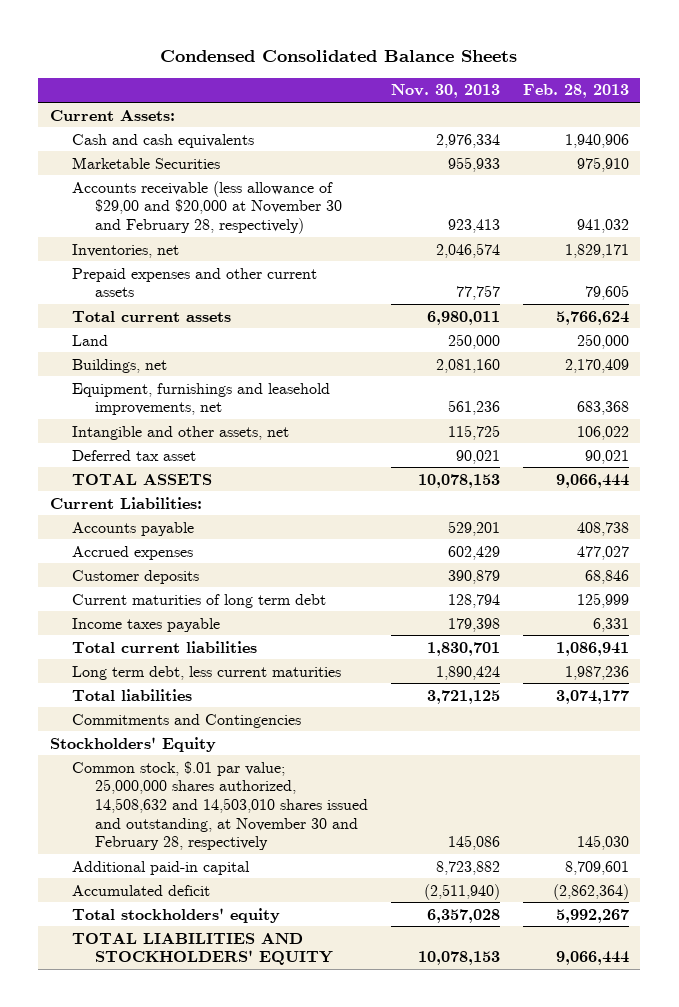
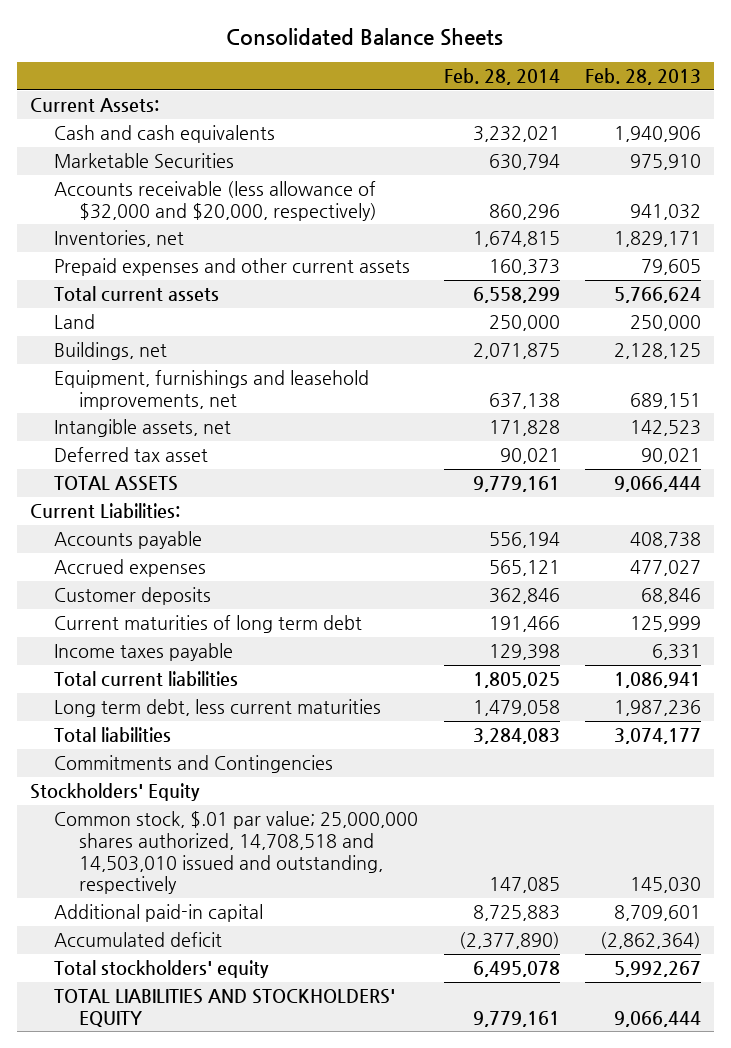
[160,50,518,63] Condensed Consolidated Balance Sheets -> [226,28,504,47] Consolidated Balance Sheets
[390,84,500,99] Nov. 30, 2013 -> none
none -> [443,68,560,86] Feb. 28, 2014
[72,180,342,234] Accounts receivable (less allowance of $29,00 and $20,000 at November 30 and February 28, respectively) -> [54,181,377,221] Accounts receivable (less allowance of $32,000 and $20,000, respectively)
[564,358,629,373] 2,170,409 -> [614,343,702,360] 2,128,125
[576,401,629,416] 683,368 -> [630,392,702,409] 689,151
[72,425,290,440] Intangible and other assets, net -> [54,419,232,438] Intangible assets, net
[576,425,629,440] 106,022 -> [630,420,702,437] 142,523
[72,760,368,851] Common stock, $.01 par value; 25,000,000 shares authorized, 14,508,632 and 14,503,010 shares issued and outstanding, at November 30 and February 28, respectively -> [54,811,419,895] Common stock, $.01 par value; 25,000,000 shares authorized, 14,708,518 and 14,503,010 issued and outstanding, respectively

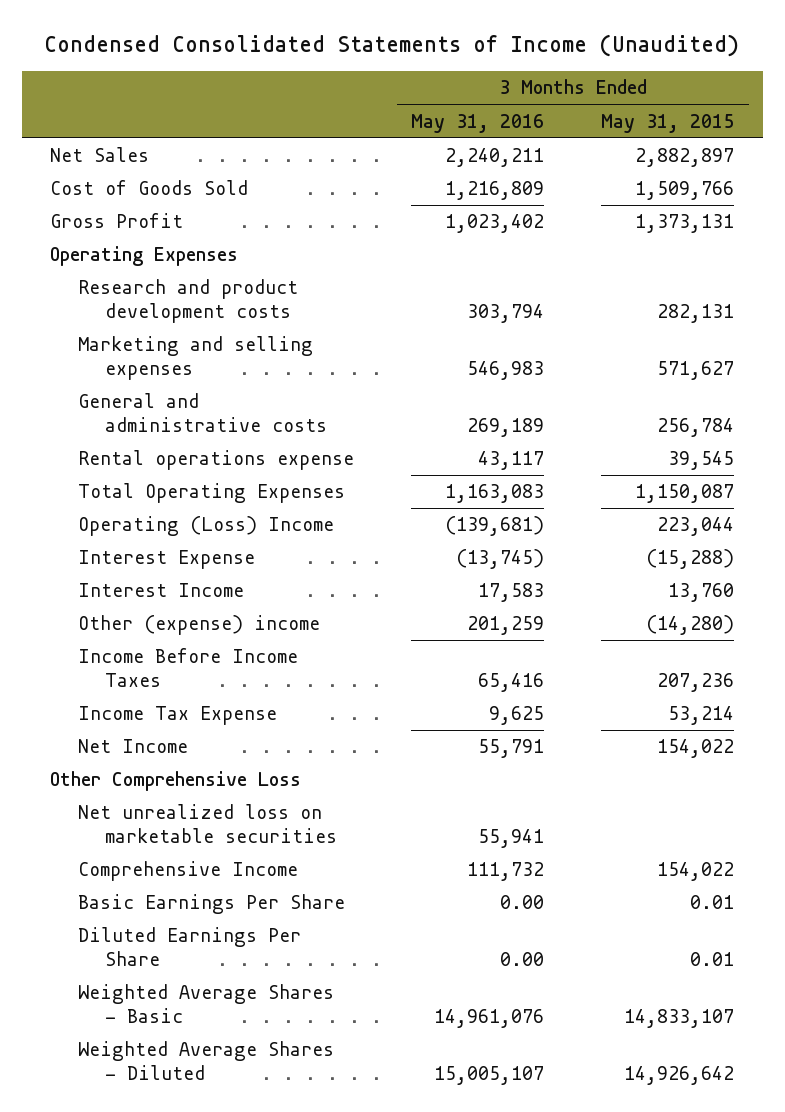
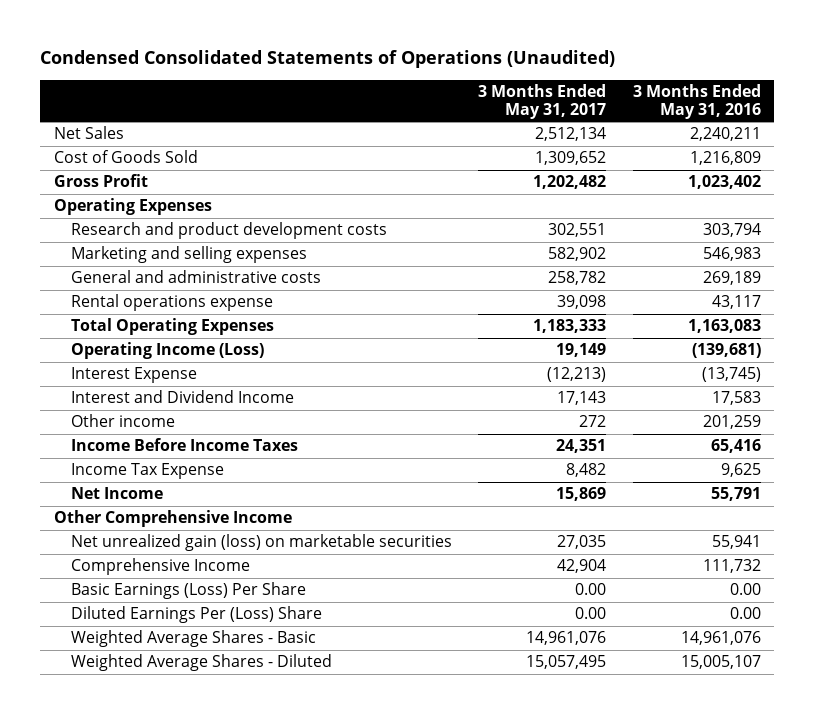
[44,33,740,57] Condensed Consolidated Statements of Income (Unaudited) -> [40,50,616,69] Condensed Consolidated Statements of Operations (Unaudited)
[601,113,735,133] May 31, 2015 -> none
none -> [478,83,607,119] 3 Months Ended May 31, 2017
[77,516,334,537] Operating (Loss) Income -> [70,342,264,360] Operating Income (Loss)
[77,583,244,598] Interest Income -> [70,390,294,404] Interest and Dividend Income
[77,615,320,636] Other (expense) income -> [70,414,175,428] Other income
[50,771,302,792] Other Comprehensive Loss -> [53,510,292,528] Other Comprehensive Income
[77,804,337,843] Net unrealized loss on marketable securities -> [70,534,452,552] Net unrealized gain (loss) on marketable securities
[77,894,345,915] Basic Earnings Per Share -> [70,582,306,600] Basic Earnings (Loss) Per Share
[77,927,301,966] Diluted Earnings Per Share -> [70,606,322,624] Diluted Earnings Per (Loss) Share

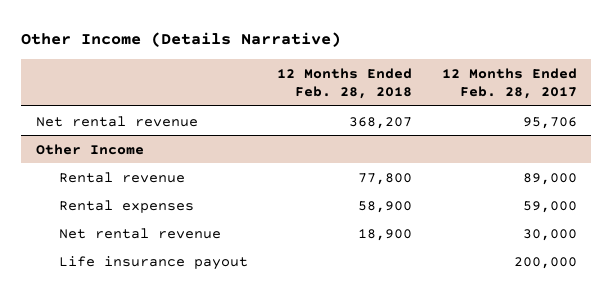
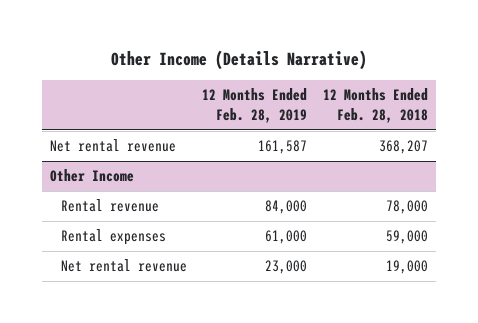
[441,67,577,100] 12 Months Ended Feb. 28, 2017 -> none
none -> [202,88,308,124] 12 Months Ended Feb. 28, 2019
[59,255,249,270] Life insurance payout -> none
[358,172,413,185] 77,800 -> [386,200,429,215] 78,000
[358,200,413,213] 58,900 -> [386,230,429,245] 59,000
[358,228,413,241] 18,900 -> [386,260,429,275] 19,000

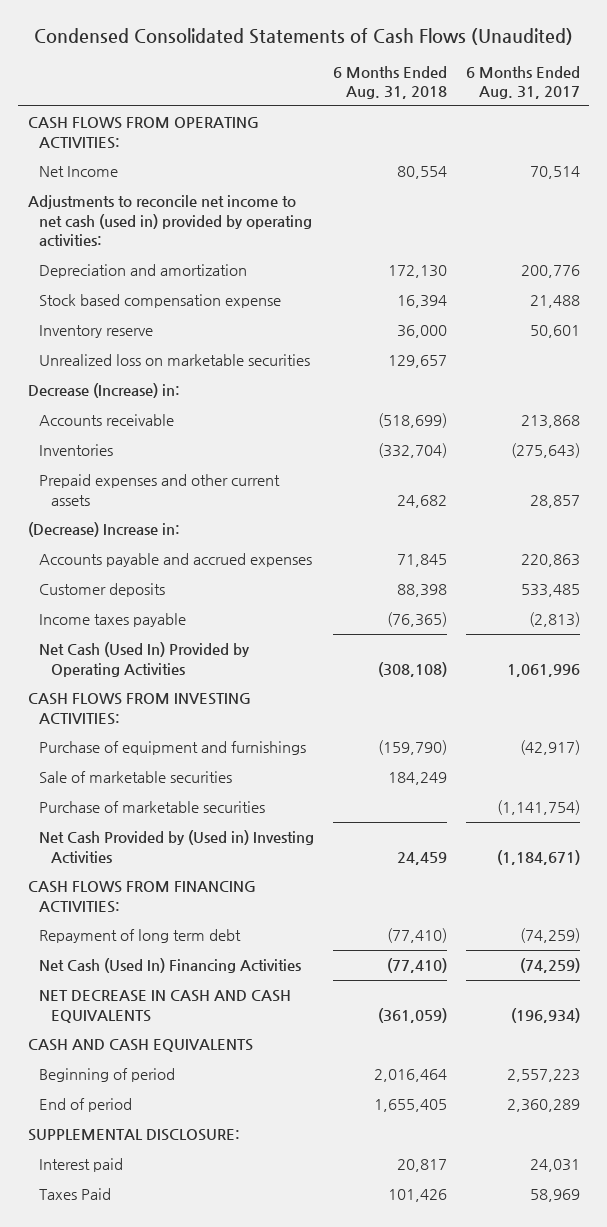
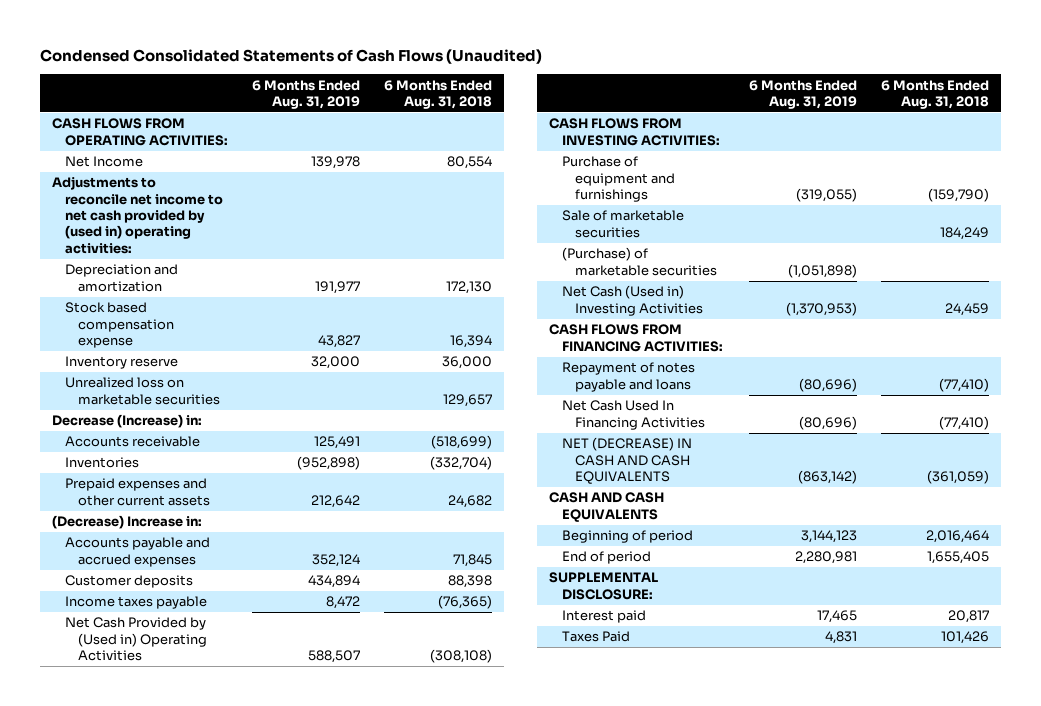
[465,65,580,100] 6 Months Ended Aug. 31, 2017 -> none
none -> [252,79,361,109] 6 Months Ended Aug. 31, 2019
[27,195,313,247] Adjustments to reconcile net income to net cash (used in) provided by operating activities: -> [52,176,224,254] Adjustments to reconcile net income to net cash provided by (used in) operating activities:
[39,642,251,677] Net Cash (Used In) Provided by Operating Activities -> [65,617,207,662] Net Cash Provided by (Used in) Operating Activities
[39,801,266,814] Purchase of marketable securities -> [561,247,717,276] (Purchase) of marketable securities
[39,830,315,863] Net Cash Provided by (Used in) Investing Activities -> [561,285,703,316] Net Cash (Used in) Investing Activities
[39,929,242,944] Repayment of long term debt -> [561,362,695,392] Repayment of notes payable and loans
[39,958,302,974] Net Cash (Used In) Financing Activities -> [561,400,705,430] Net Cash Used In Financing Activities
[39,990,292,1023] NET DECREASE IN CASH AND CASH EQUIVALENTS -> [561,437,692,485] NET (DECREASE) IN CASH AND CASH EQUIVALENTS

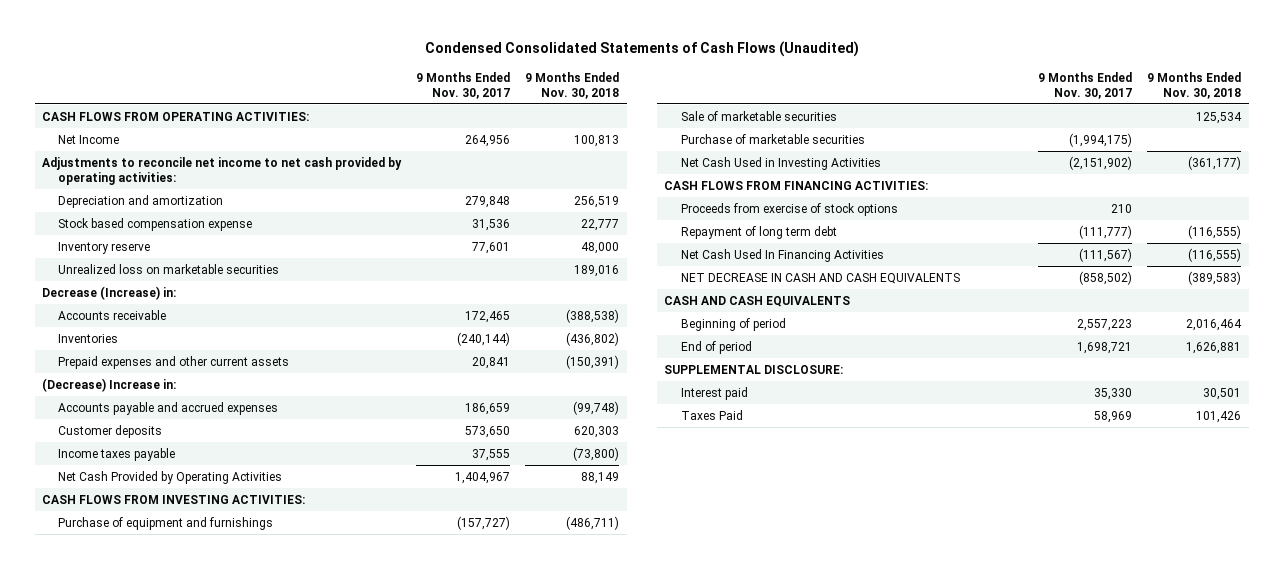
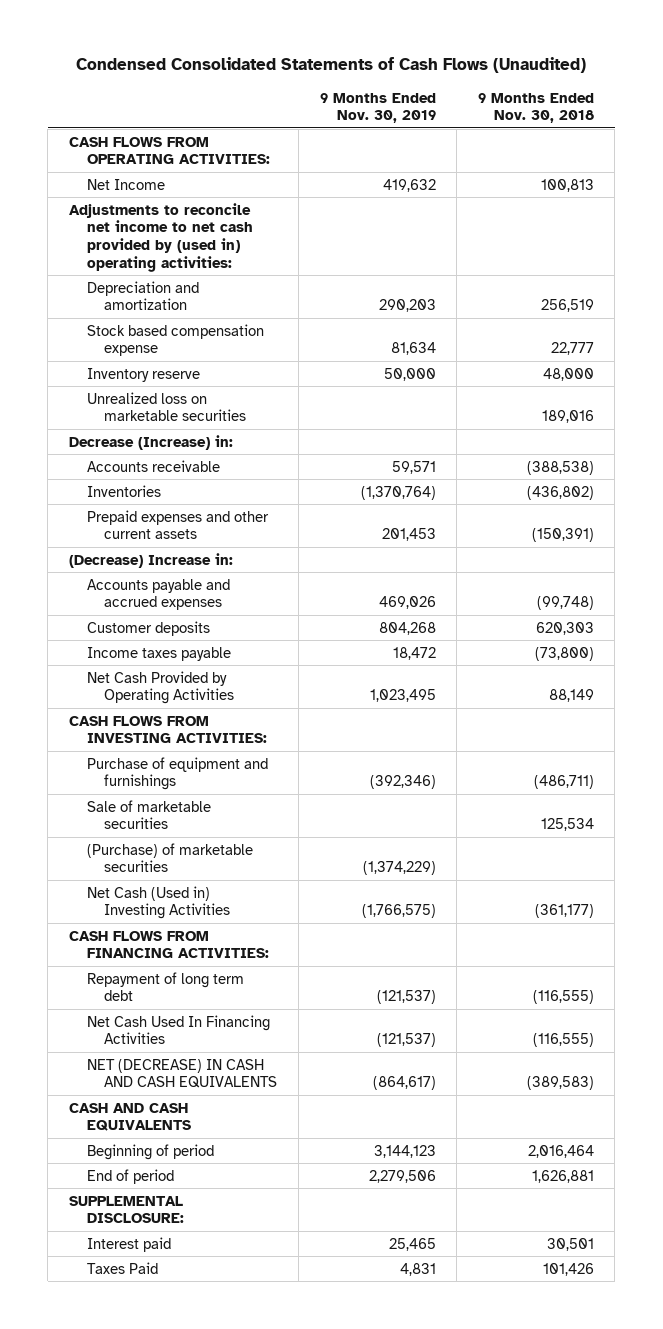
[416,71,511,99] 9 Months Ended Nov. 30, 2017 -> none
none -> [319,92,436,124] 9 Months Ended Nov. 30, 2019
[42,156,403,186] Adjustments to reconcile net income to net cash provided by operating activities: -> [68,202,253,272] Adjustments to reconcile net income to net cash provided by (used in) operating activities:
[680,133,865,144] Purchase of marketable securities -> [86,842,253,873] (Purchase) of marketable securities
[680,156,881,170] Net Cash Used in Investing Activities -> [86,885,231,920] Net Cash (Used in) Investing Activities
[680,202,898,216] Proceeds from exercise of stock options -> none
[680,272,960,284] NET DECREASE IN CASH AND CASH EQUIVALENTS -> [86,1058,278,1089] NET (DECREASE) IN CASH AND CASH EQUIVALENTS

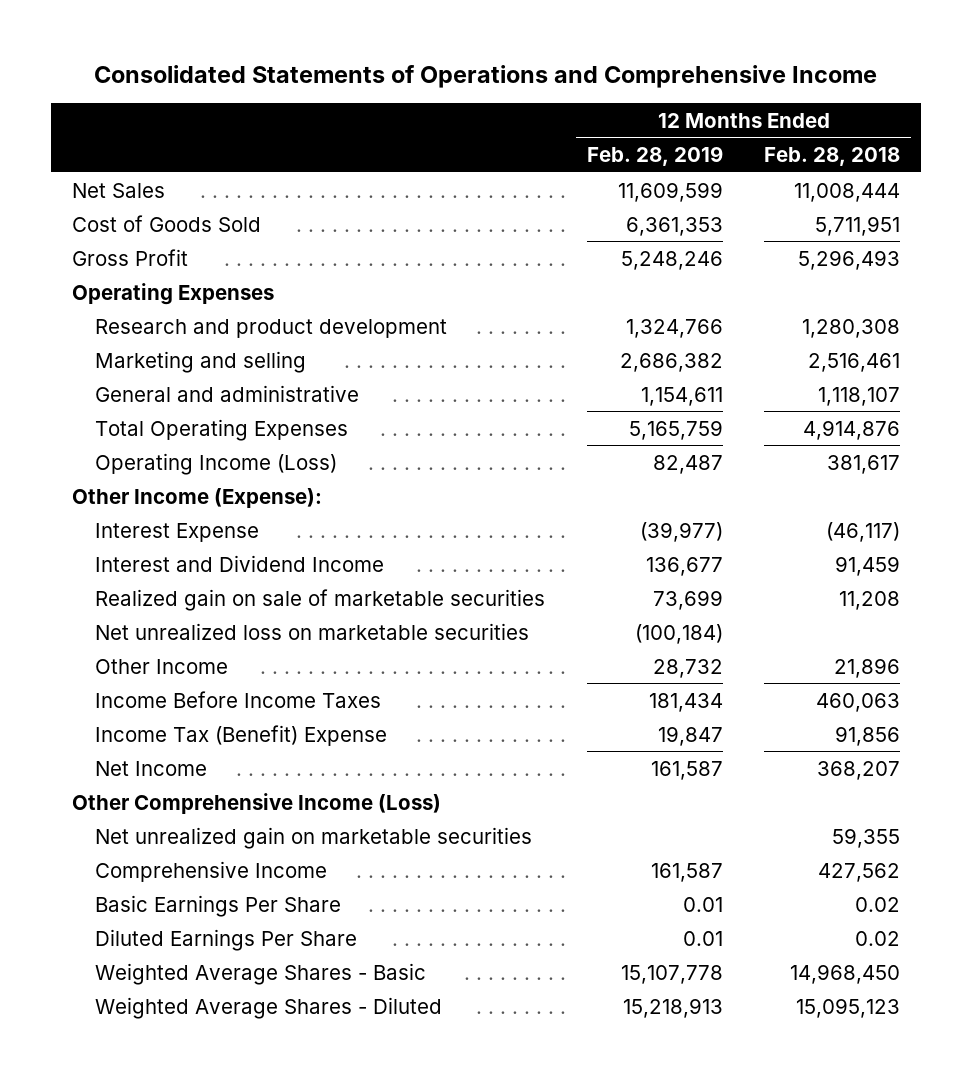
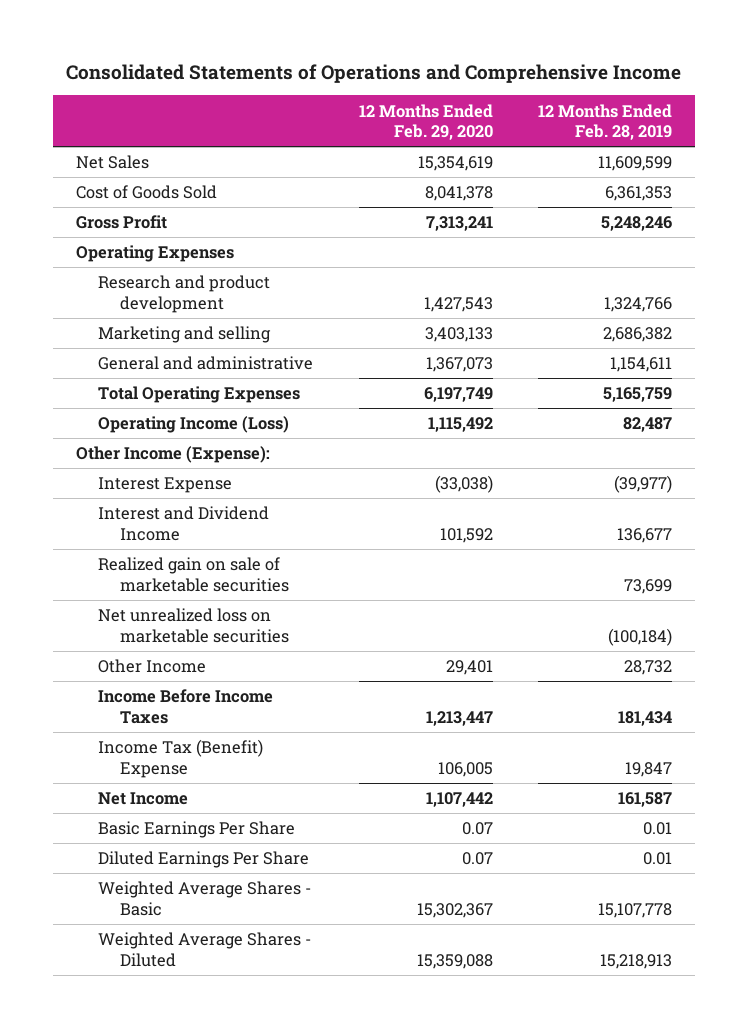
[764,147,901,167] Feb. 28, 2018 -> none
none -> [358,103,493,141] 12 Months Ended Feb. 29, 2020
[71,792,441,814] Other Comprehensive Income (Loss) -> none
[95,826,533,849] Net unrealized gain on marketable securities -> none
[95,860,328,882] Comprehensive Income -> none

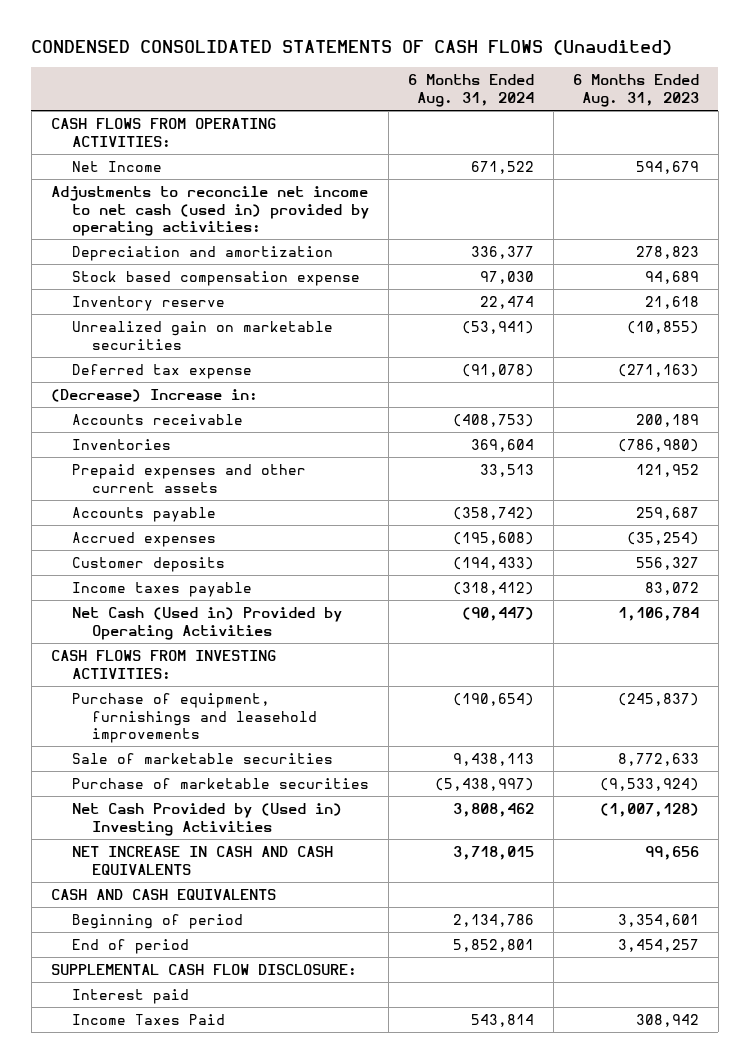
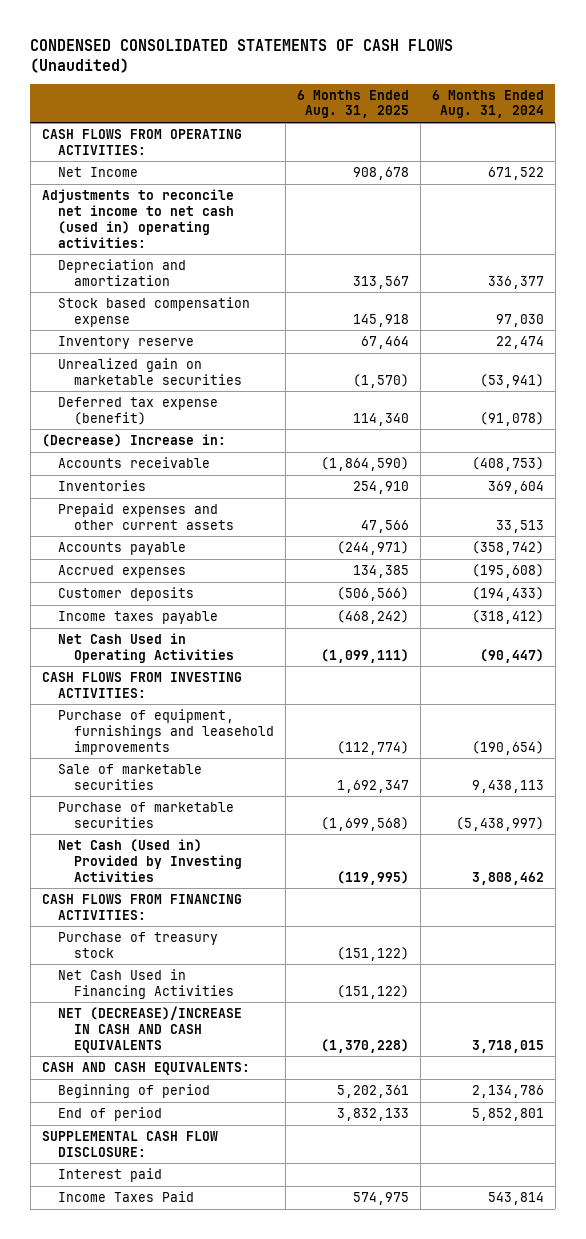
[572,74,699,108] 6 Months Ended Aug. 31, 2023 -> none
none -> [296,89,409,119] 6 Months Ended Aug. 31, 2025
[50,185,369,237] Adjustments to reconcile net income to net cash (used in) provided by operating activities: -> [41,189,234,248] Adjustments to reconcile net income to net cash (used in) operating activities:
[71,363,252,379] Deferred tax expense -> [57,397,218,425] Deferred tax expense (benefit)
[71,606,342,640] Net Cash (Used in) Provided by Operating Activities -> [57,633,234,663] Net Cash Used in Operating Activities
[71,802,342,836] Net Cash Provided by (Used in) Investing Activities -> [57,839,242,882] Net Cash (Used in) Provided by Investing Activities
none -> [41,894,242,920] CASH FLOWS FROM FINANCING ACTIVITIES:
none -> [57,932,218,958] Purchase of treasury stock
none -> [57,969,234,999] Net Cash Used in Financing Activities
[71,845,333,875] NET INCREASE IN CASH AND CASH EQUIVALENTS -> [57,1006,242,1053] NET (DECREASE)/INCREASE IN CASH AND CASH EQUIVALENTS
[50,888,276,900] CASH AND CASH EQUIVALENTS -> [41,1062,250,1076] CASH AND CASH EQUIVALENTS:

